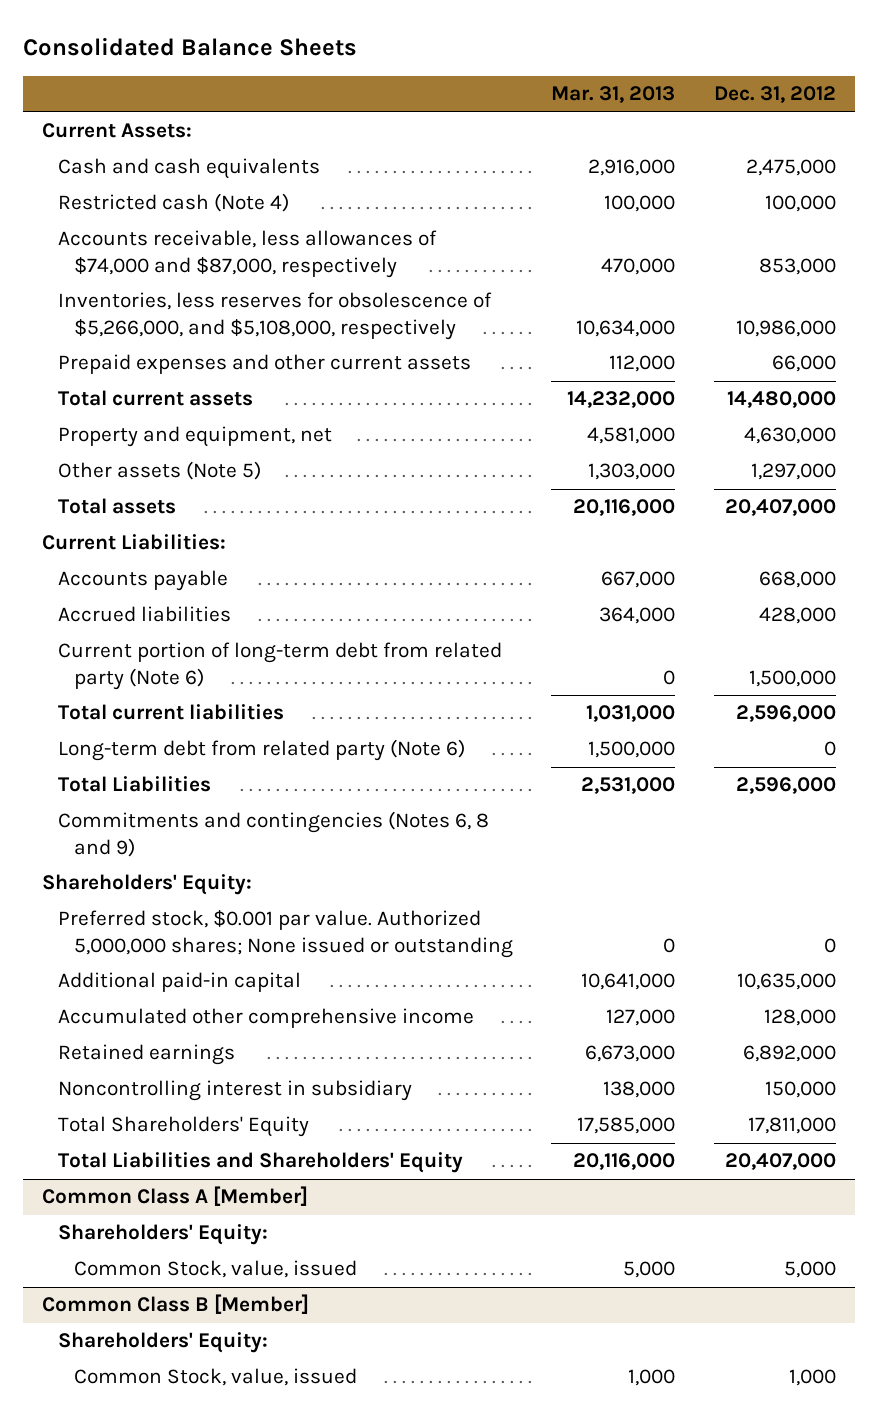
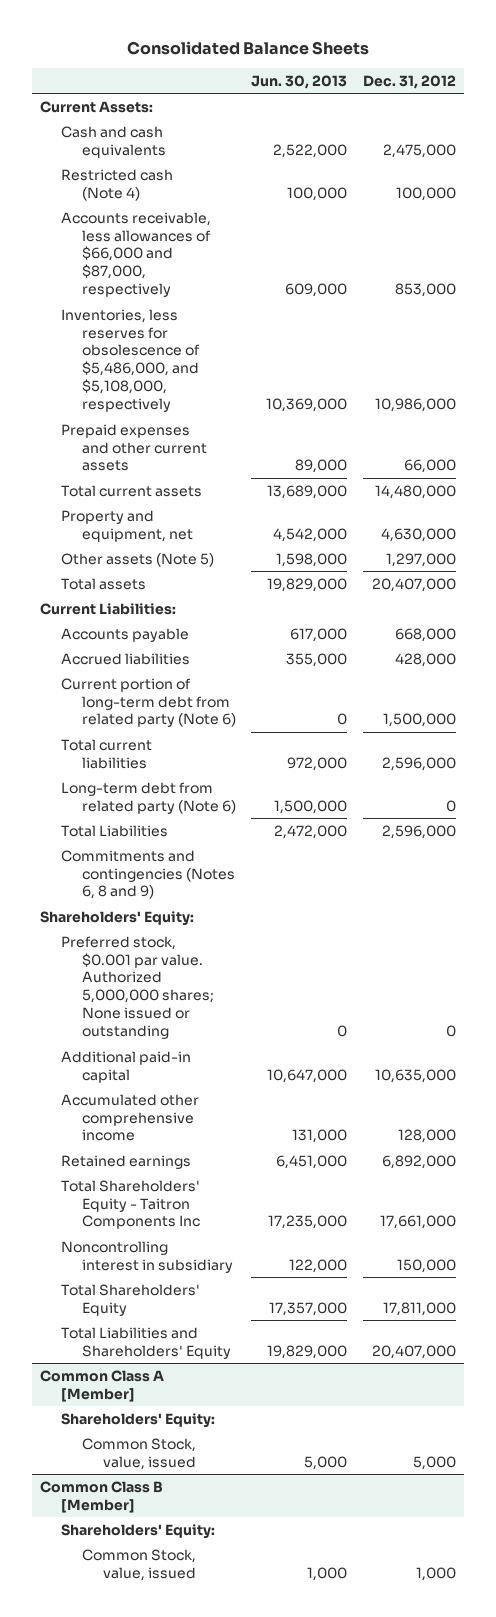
[551,86,676,104] Mar. 31, 2013 -> none
none -> [251,74,348,89] Jun. 30, 2013
[58,230,438,278] Accounts receivable, less allowances of $74,000 and $87,000, respectively -> [61,211,212,298] Accounts receivable, less allowances of $66,000 and $87,000, respectively
[58,292,493,340] Inventories, less reserves for obsolescence of $5,266,000, and $5,108,000, respectively -> [61,308,200,413] Inventories, less reserves for obsolescence of $5,486,000, and $5,108,000, respectively
none -> [61,1179,201,1230] Total Shareholders' Equity - Taitron Components Inc

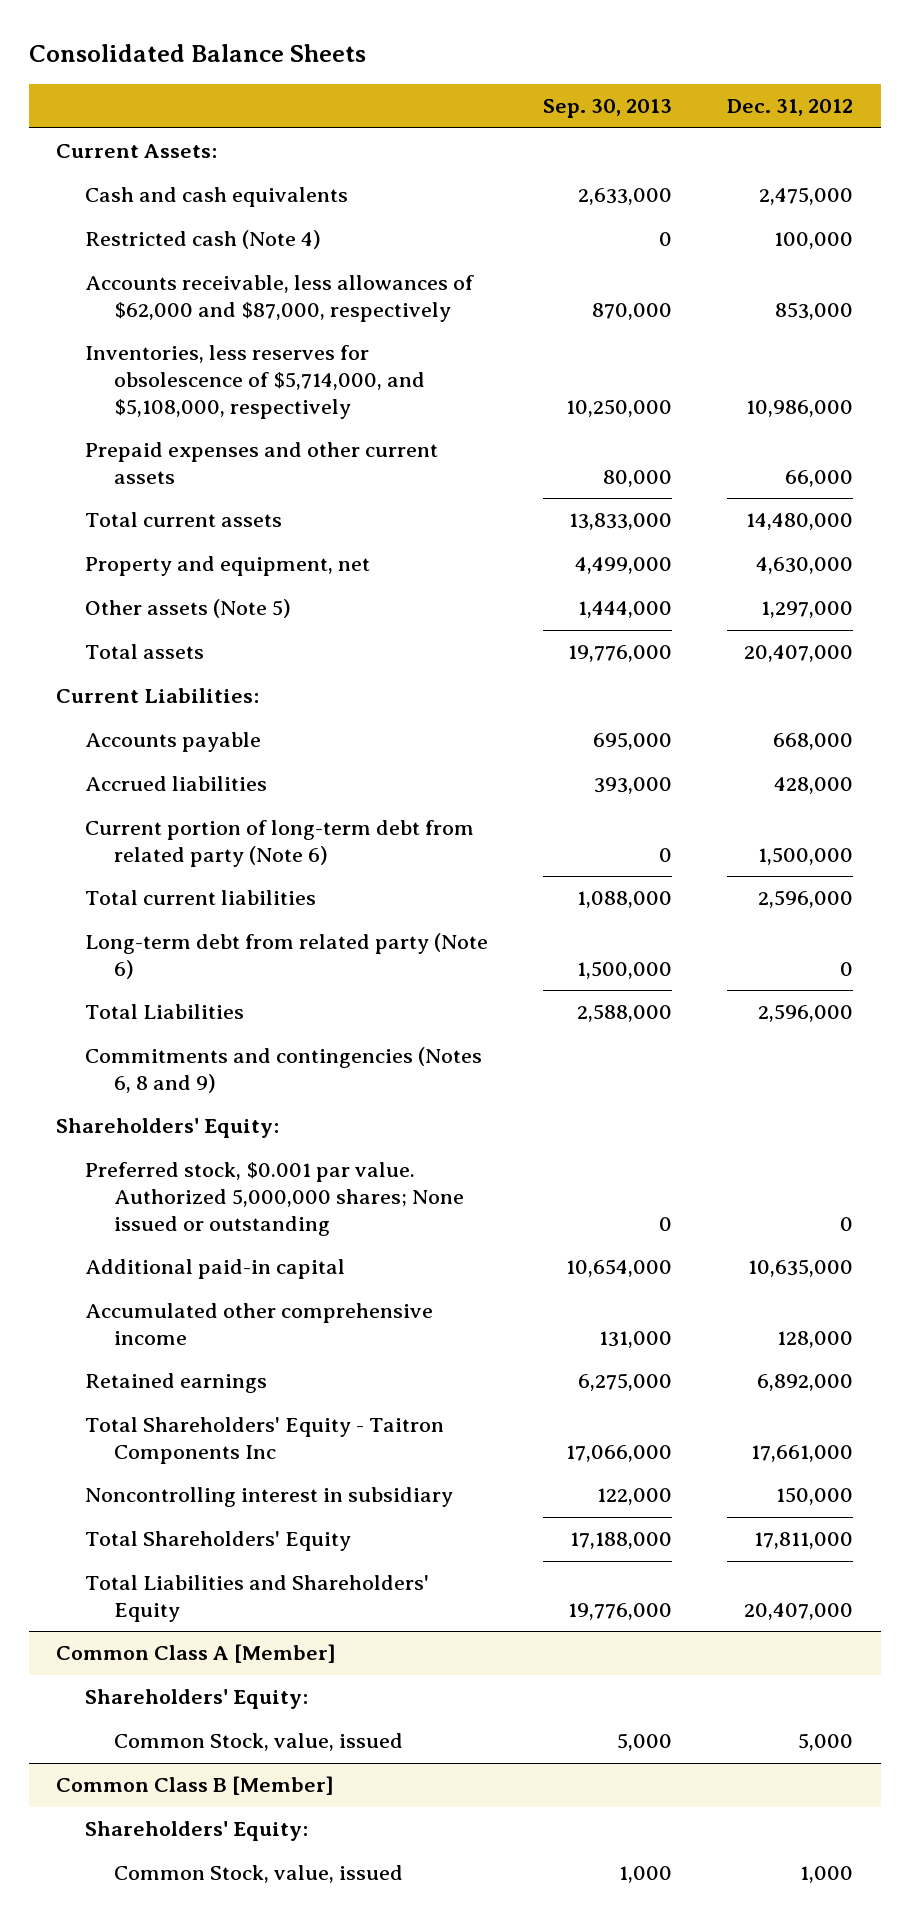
[251,74,348,89] Jun. 30, 2013 -> none
none -> [543,99,673,119] Sep. 30, 2013
[61,211,212,298] Accounts receivable, less allowances of $66,000 and $87,000, respectively -> [84,275,474,322] Accounts receivable, less allowances of $62,000 and $87,000, respectively
[61,308,200,413] Inventories, less reserves for obsolescence of $5,486,000, and $5,108,000, respectively -> [84,345,425,419] Inventories, less reserves for obsolescence of $5,714,000, and $5,108,000, respectively

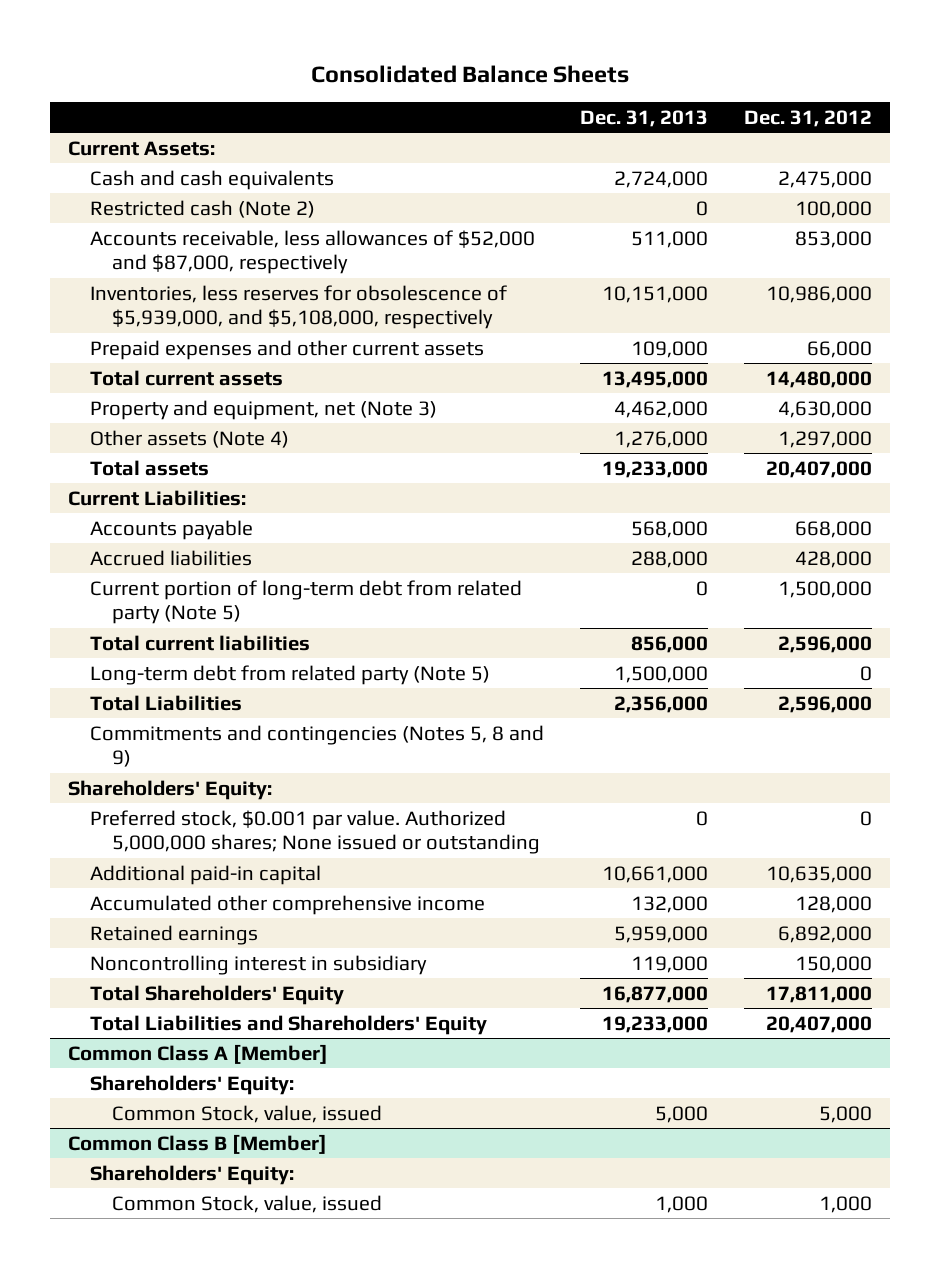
[543,99,673,119] Sep. 30, 2013 -> none
none -> [579,109,708,127] Dec. 31, 2013
[84,230,321,250] Restricted cash (Note 4) -> [89,199,315,218] Restricted cash (Note 2)
[84,275,474,322] Accounts receivable, less allowances of $62,000 and $87,000, respectively -> [89,229,535,275] Accounts receivable, less allowances of $52,000 and $87,000, respectively
[84,345,425,419] Inventories, less reserves for obsolescence of $5,714,000, and $5,108,000, respectively -> [89,284,507,330] Inventories, less reserves for obsolescence of $5,939,000, and $5,108,000, respectively
[84,556,370,577] Property and equipment, net -> [89,399,437,420] Property and equipment, net (Note 3)
[84,599,291,619] Other assets (Note 5) -> [89,429,289,448] Other assets (Note 4)
[84,820,474,867] Current portion of long-term debt from related party (Note 6) -> [89,579,522,625] Current portion of long-term debt from related party (Note 5)
[84,933,488,979] Long-term debt from related party (Note 6) -> [89,664,490,685] Long-term debt from related party (Note 5)
[84,1047,482,1093] Commitments and contingencies (Notes 6, 8 and 9) -> [89,724,544,768] Commitments and contingencies (Notes 5, 8 and 9)
[84,1417,444,1464] Total Shareholders' Equity - Taitron Components Inc -> none

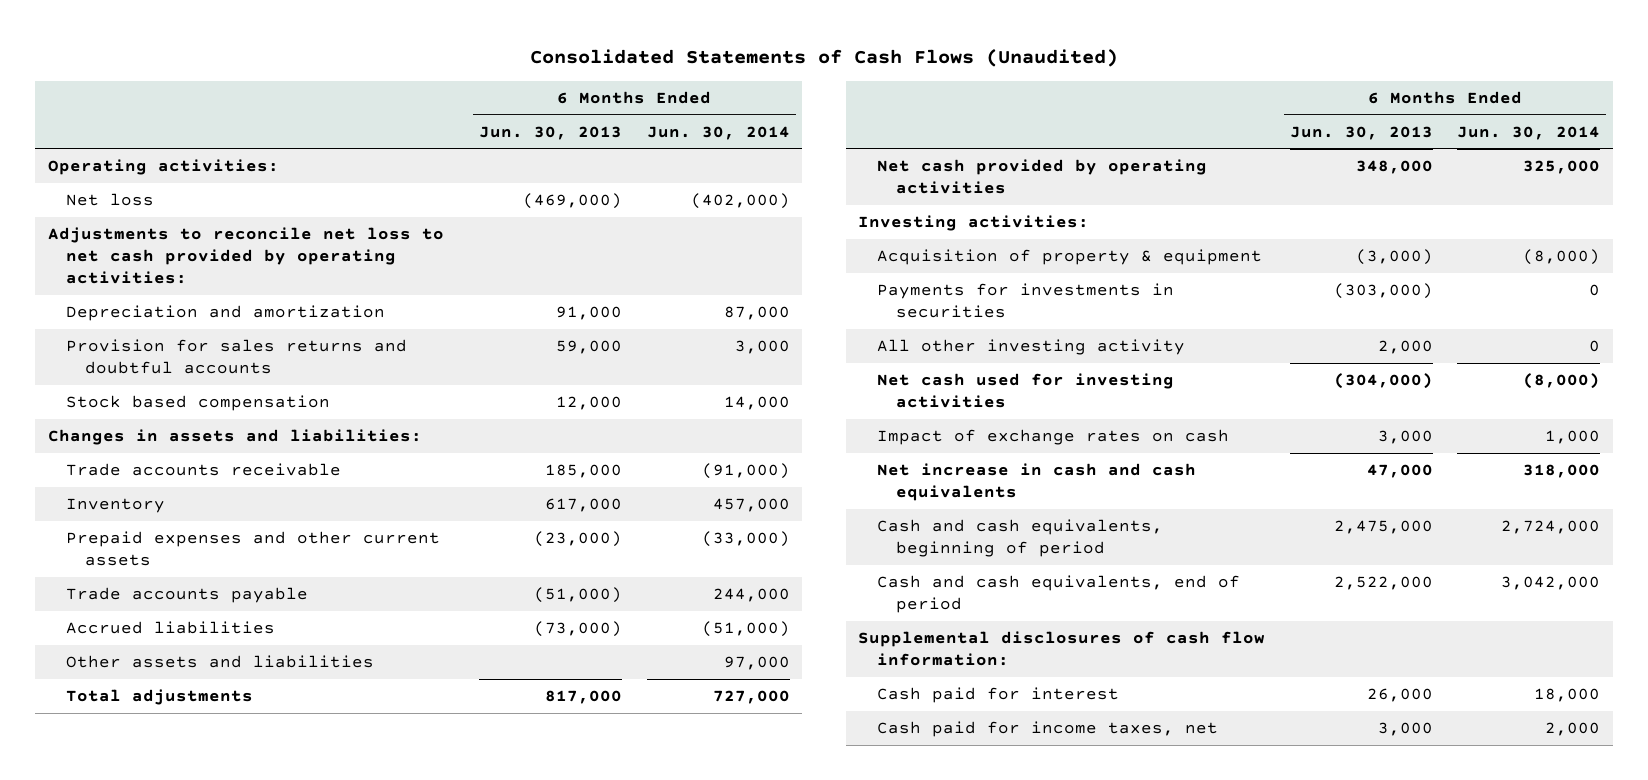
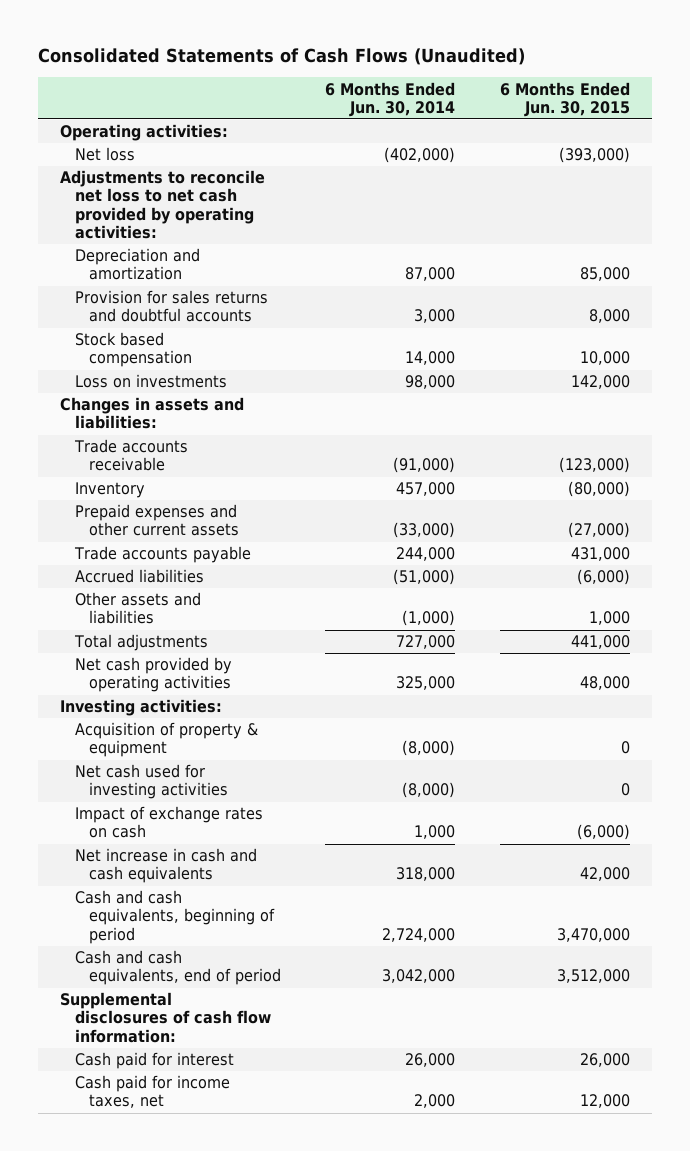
[479,125,623,140] Jun. 30, 2013 -> none
none -> [499,81,630,117] 6 Months Ended Jun. 30, 2015
none -> [74,374,227,389] Loss on investments
[723,656,790,671] 97,000 -> [402,610,456,627] (1,000)
[876,283,1174,319] Payments for investments in securities -> none
[876,339,1185,356] All other investing activity -> none
[1534,688,1601,703] 18,000 -> [405,1053,456,1068] 26,000

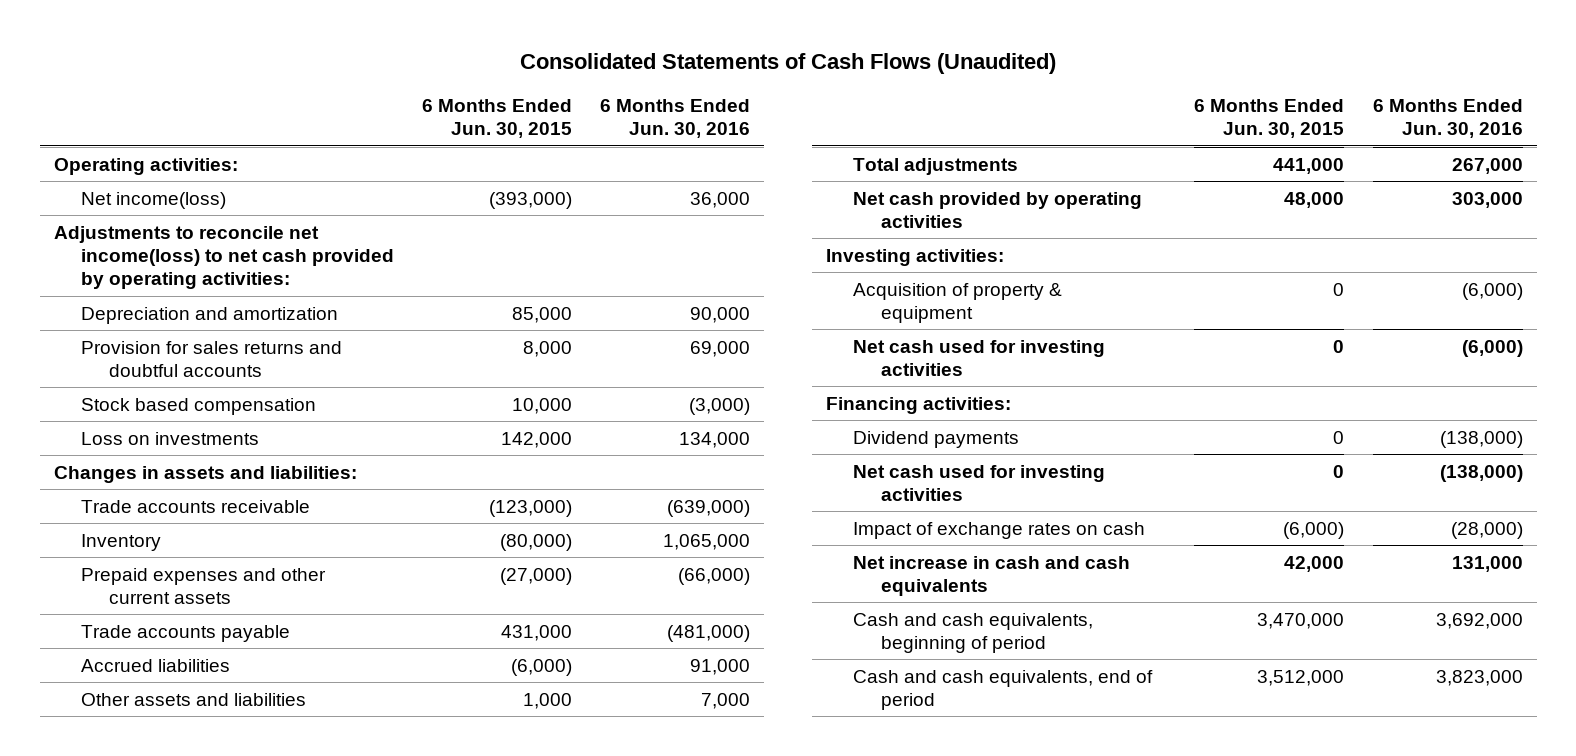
[325,81,456,117] 6 Months Ended Jun. 30, 2014 -> none
none -> [600,98,751,139] 6 Months Ended Jun. 30, 2016
[74,147,135,162] Net loss -> [81,191,227,209] Net income(loss)
[60,170,266,239] Adjustments to reconcile net loss to net cash provided by operating activities: -> [53,225,395,290] Adjustments to reconcile net income(loss) to net cash provided by operating activities:
none -> [825,396,1011,414] Financing activities:
none -> [853,430,1020,448] Dividend payments
none -> [853,464,1106,501] Net cash used for investing activities
[60,992,271,1043] Supplemental disclosures of cash flow information: -> none
[74,1052,234,1070] Cash paid for interest -> none
[74,1075,230,1109] Cash paid for income taxes, net -> none

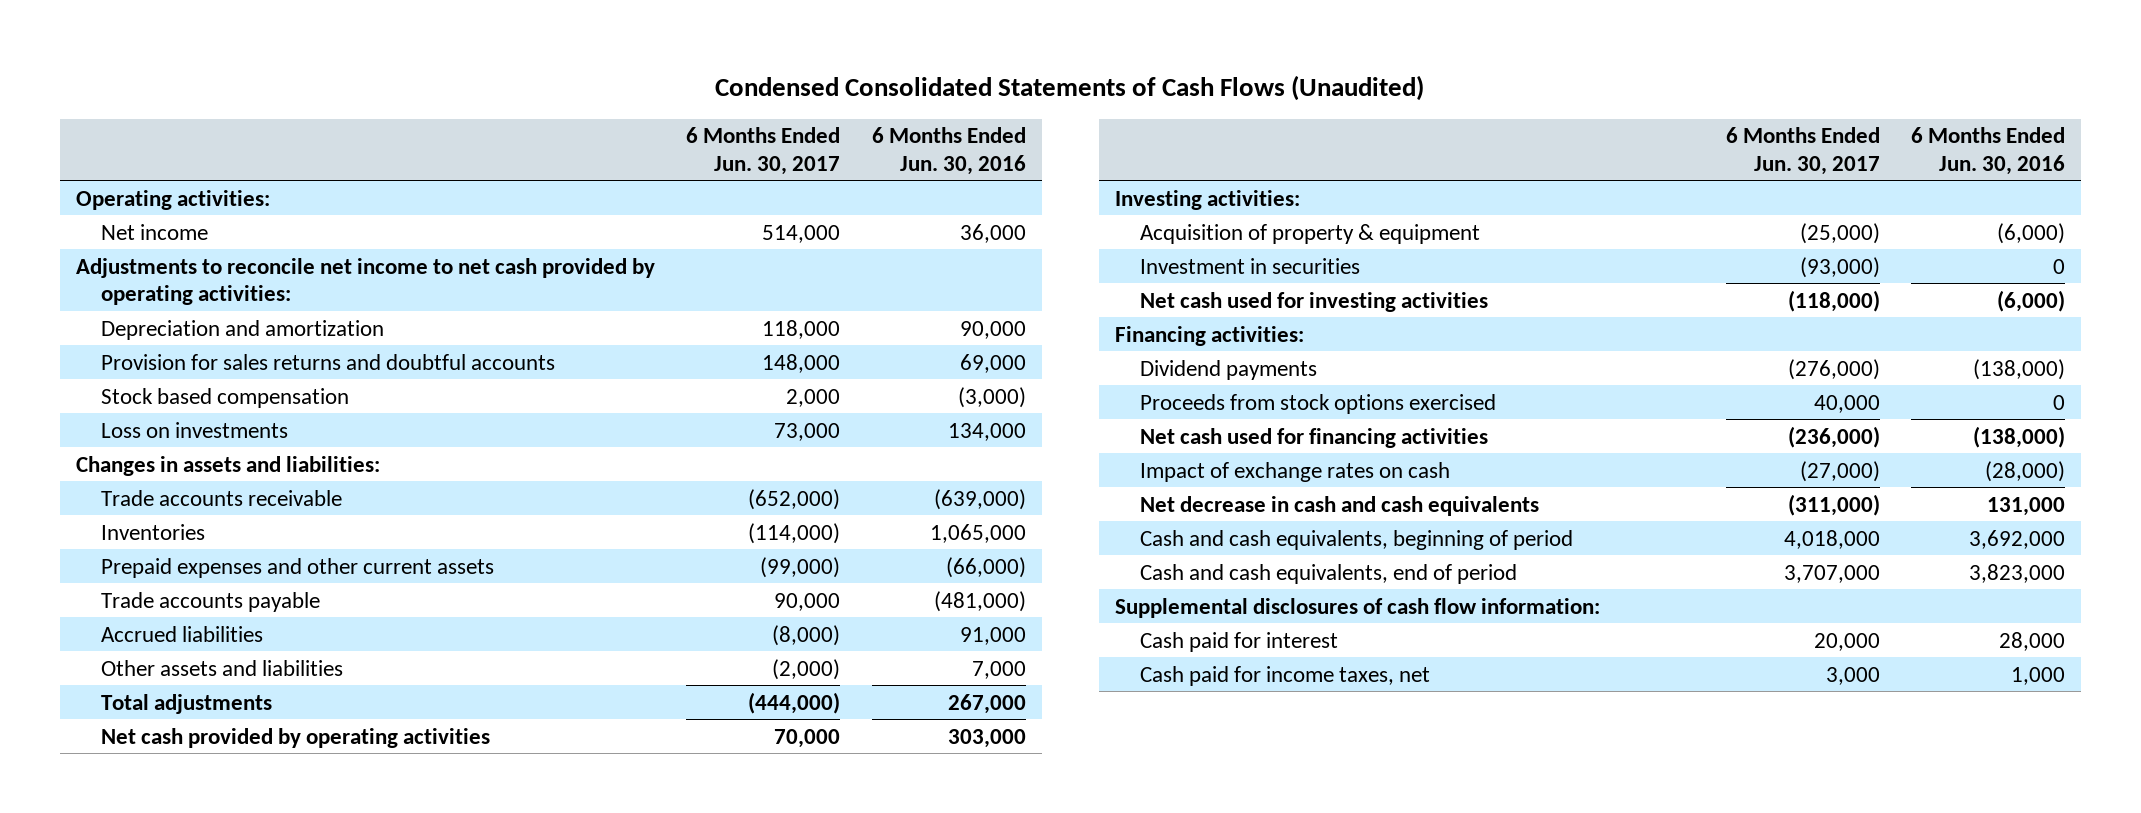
[520,53,1057,75] Consolidated Statements of Cash Flows (Unaudited) -> [715,74,1425,101] Condensed Consolidated Statements of Cash Flows (Unaudited)
[422,98,573,139] 6 Months Ended Jun. 30, 2015 -> none
none -> [686,127,841,175] 6 Months Ended Jun. 30, 2017
[81,191,227,209] Net income(loss) -> [100,223,208,240] Net income
[53,225,395,290] Adjustments to reconcile net income(loss) to net cash provided by operating activities: -> [75,257,655,306] Adjustments to reconcile net income to net cash provided by operating activities:
[81,533,162,551] Inventory -> [100,523,205,540] Inventories
none -> [1139,257,1360,274] Investment in securities
none -> [1139,393,1496,414] Proceeds from stock options exercised
[853,464,1106,501] Net cash used for investing activities -> [1139,427,1488,448] Net cash used for financing activities
[853,555,1131,596] Net increase in cash and cash equivalents -> [1139,495,1539,516] Net decrease in cash and cash equivalents
none -> [1114,597,1600,618] Supplemental disclosures of cash flow information:
none -> [1139,631,1338,652] Cash paid for interest
none -> [1139,665,1430,686] Cash paid for income taxes, net

